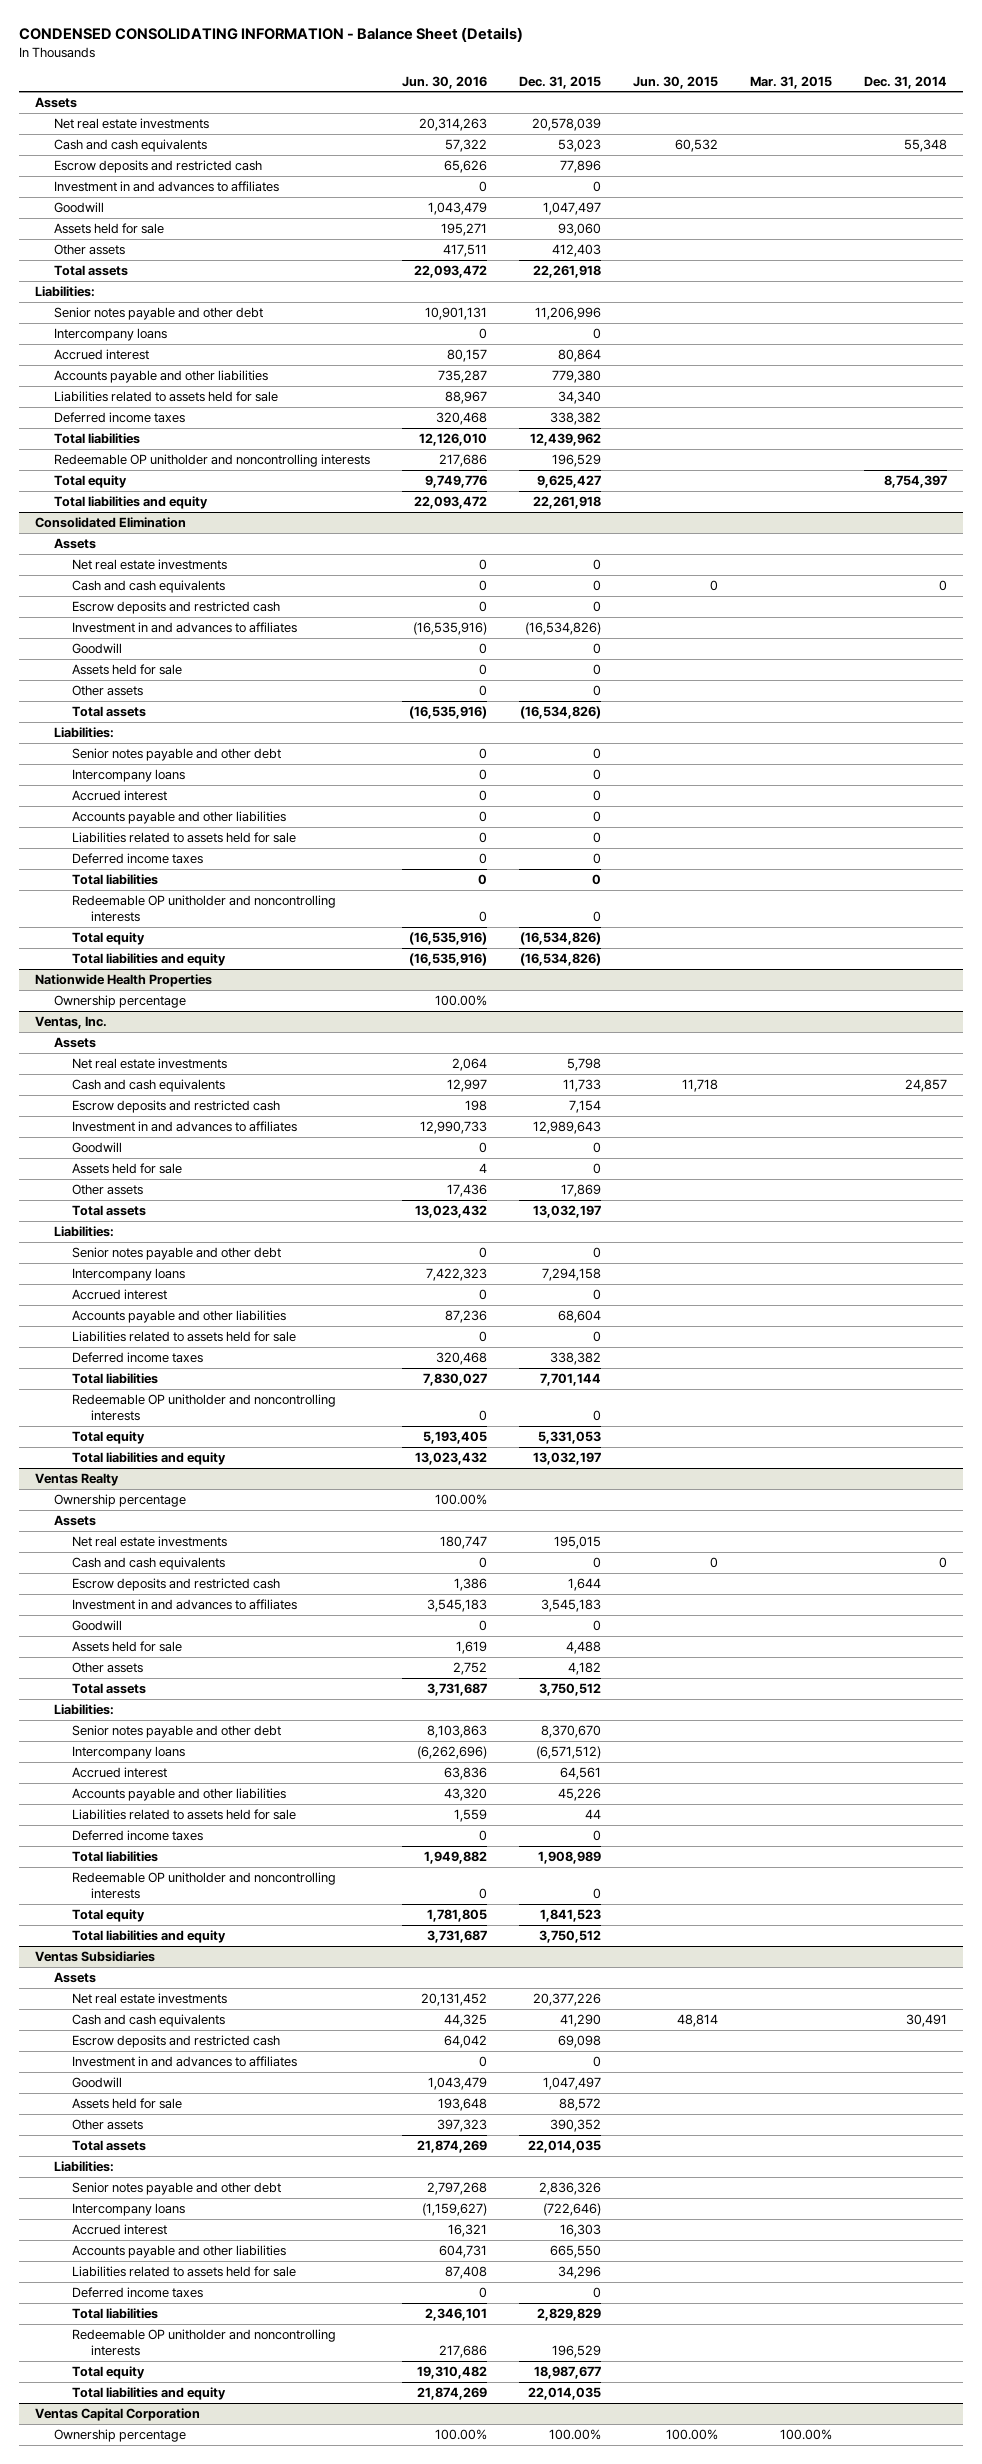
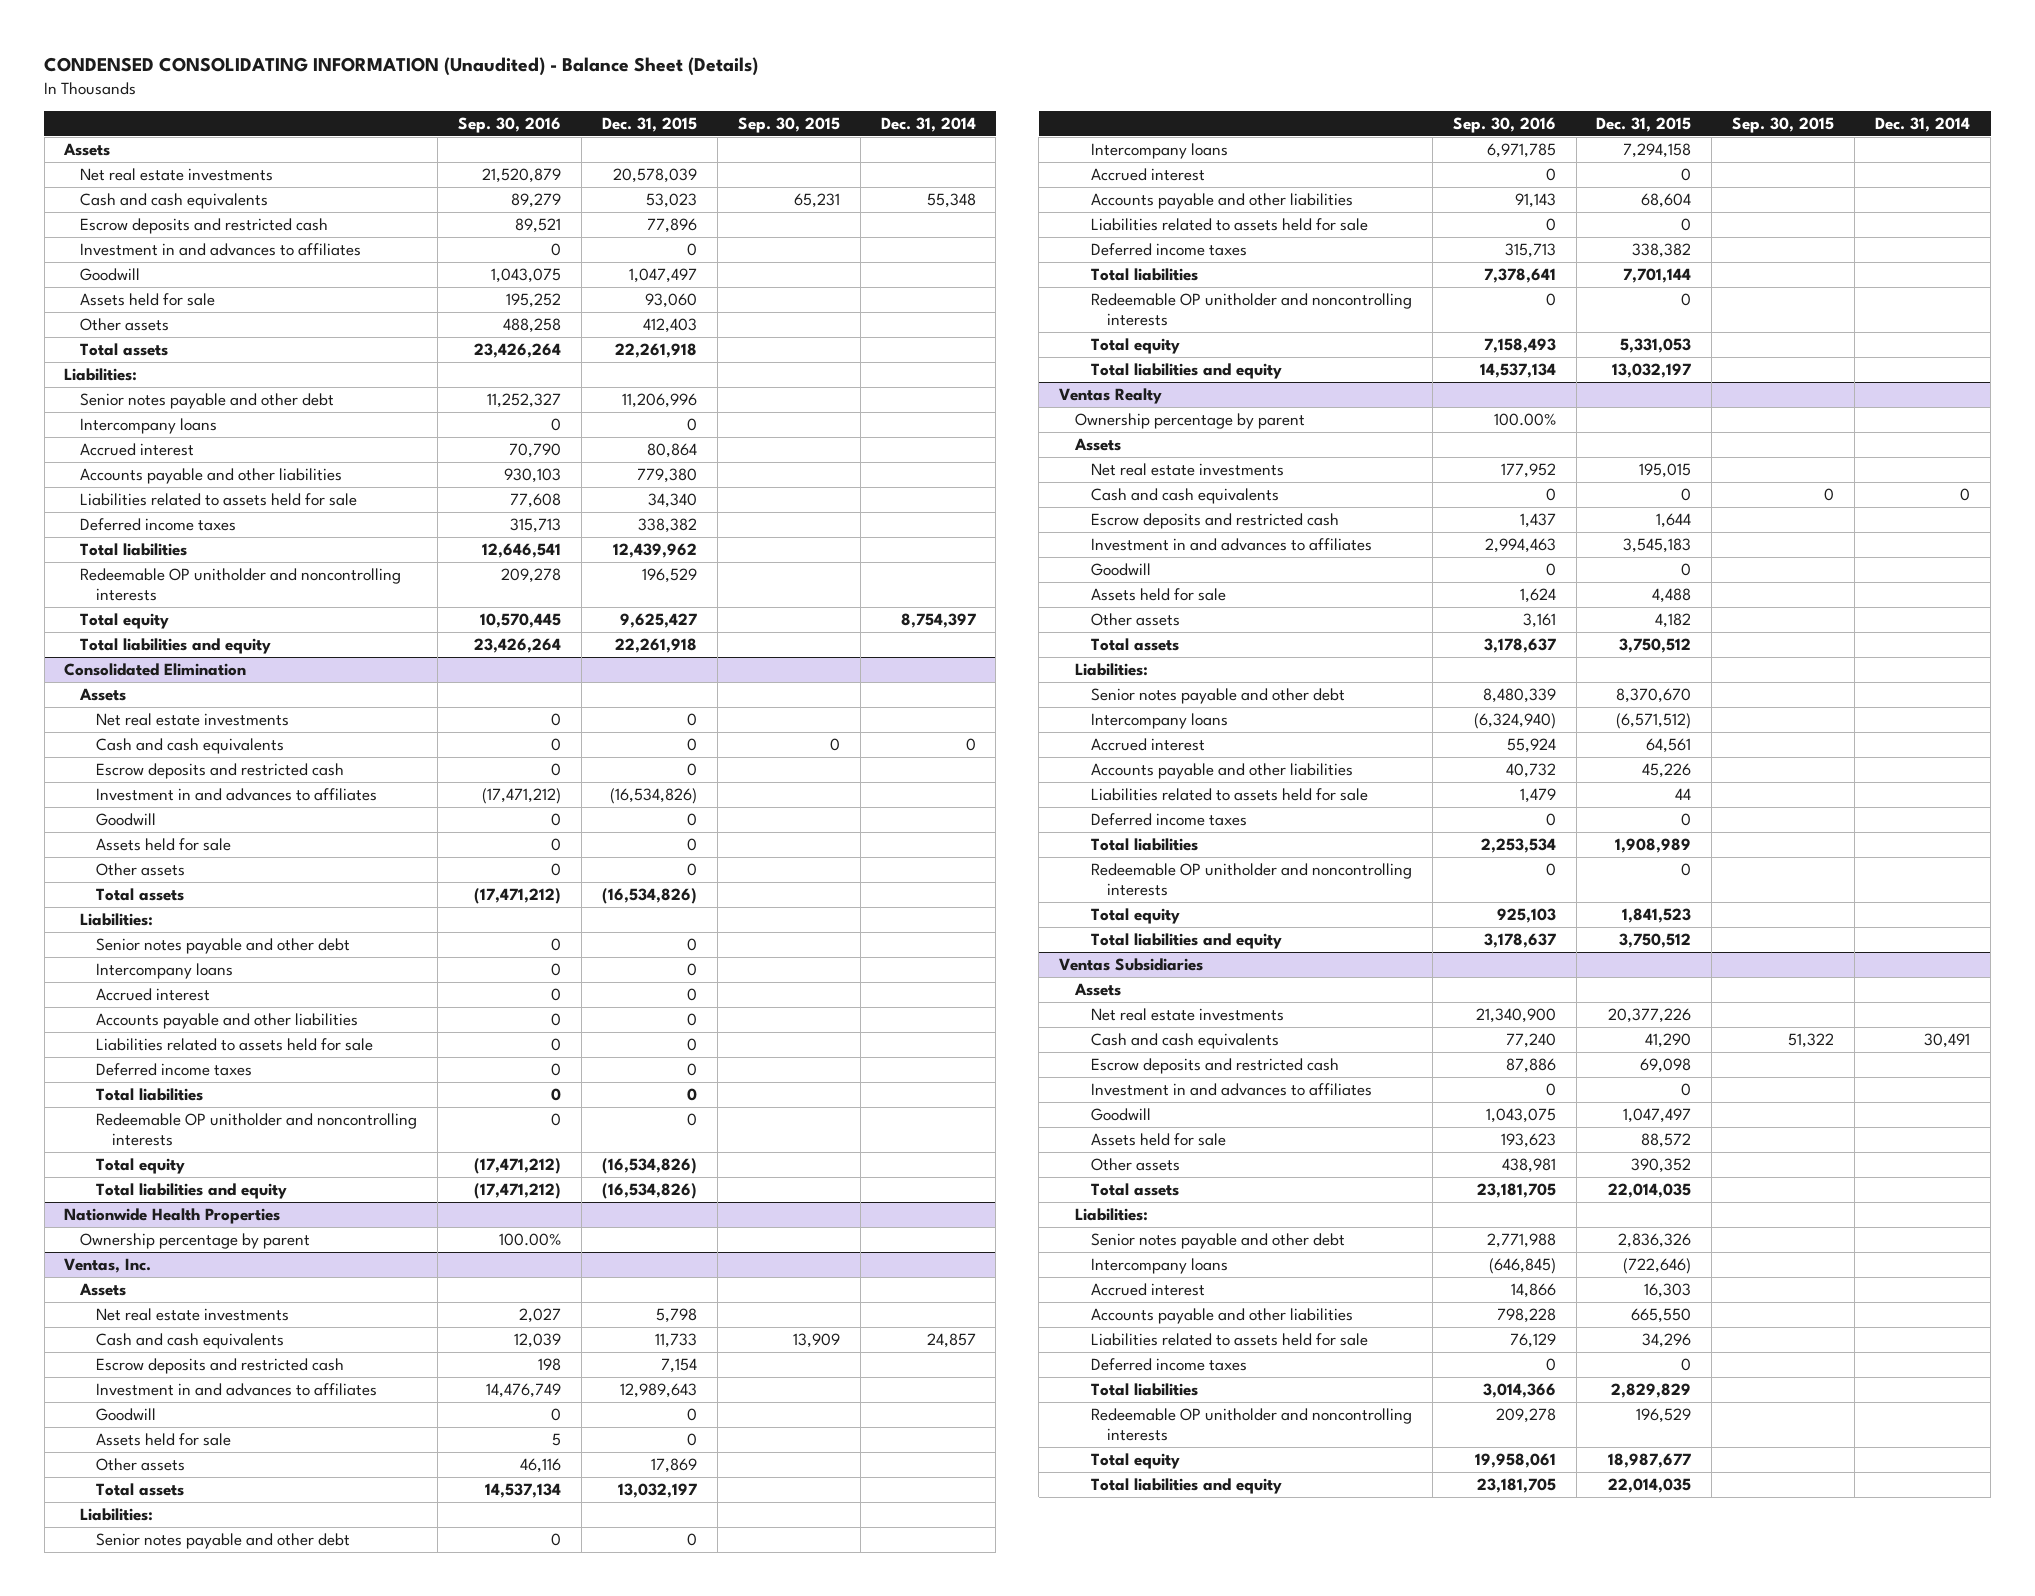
[18,27,523,43] CONDENSED CONSOLIDATING INFORMATION - Balance Sheet (Details) -> [44,56,759,76] CONDENSED CONSOLIDATING INFORMATION (Unaudited) - Balance Sheet (Details)
[401,75,487,89] Jun. 30, 2016 -> none
[632,75,718,89] Jun. 30, 2015 -> none
[750,75,833,89] Mar. 31, 2015 -> none
none -> [458,116,562,133] Sep. 30, 2016
none -> [737,116,840,133] Sep. 30, 2015
[53,995,186,1009] Ownership percentage -> [80,1233,311,1250] Ownership percentage by parent
[53,1494,186,1508] Ownership percentage -> [1074,413,1305,430] Ownership percentage by parent
[34,2408,200,2422] Ventas Capital Corporation -> none
[53,2429,186,2443] Ownership percentage -> none

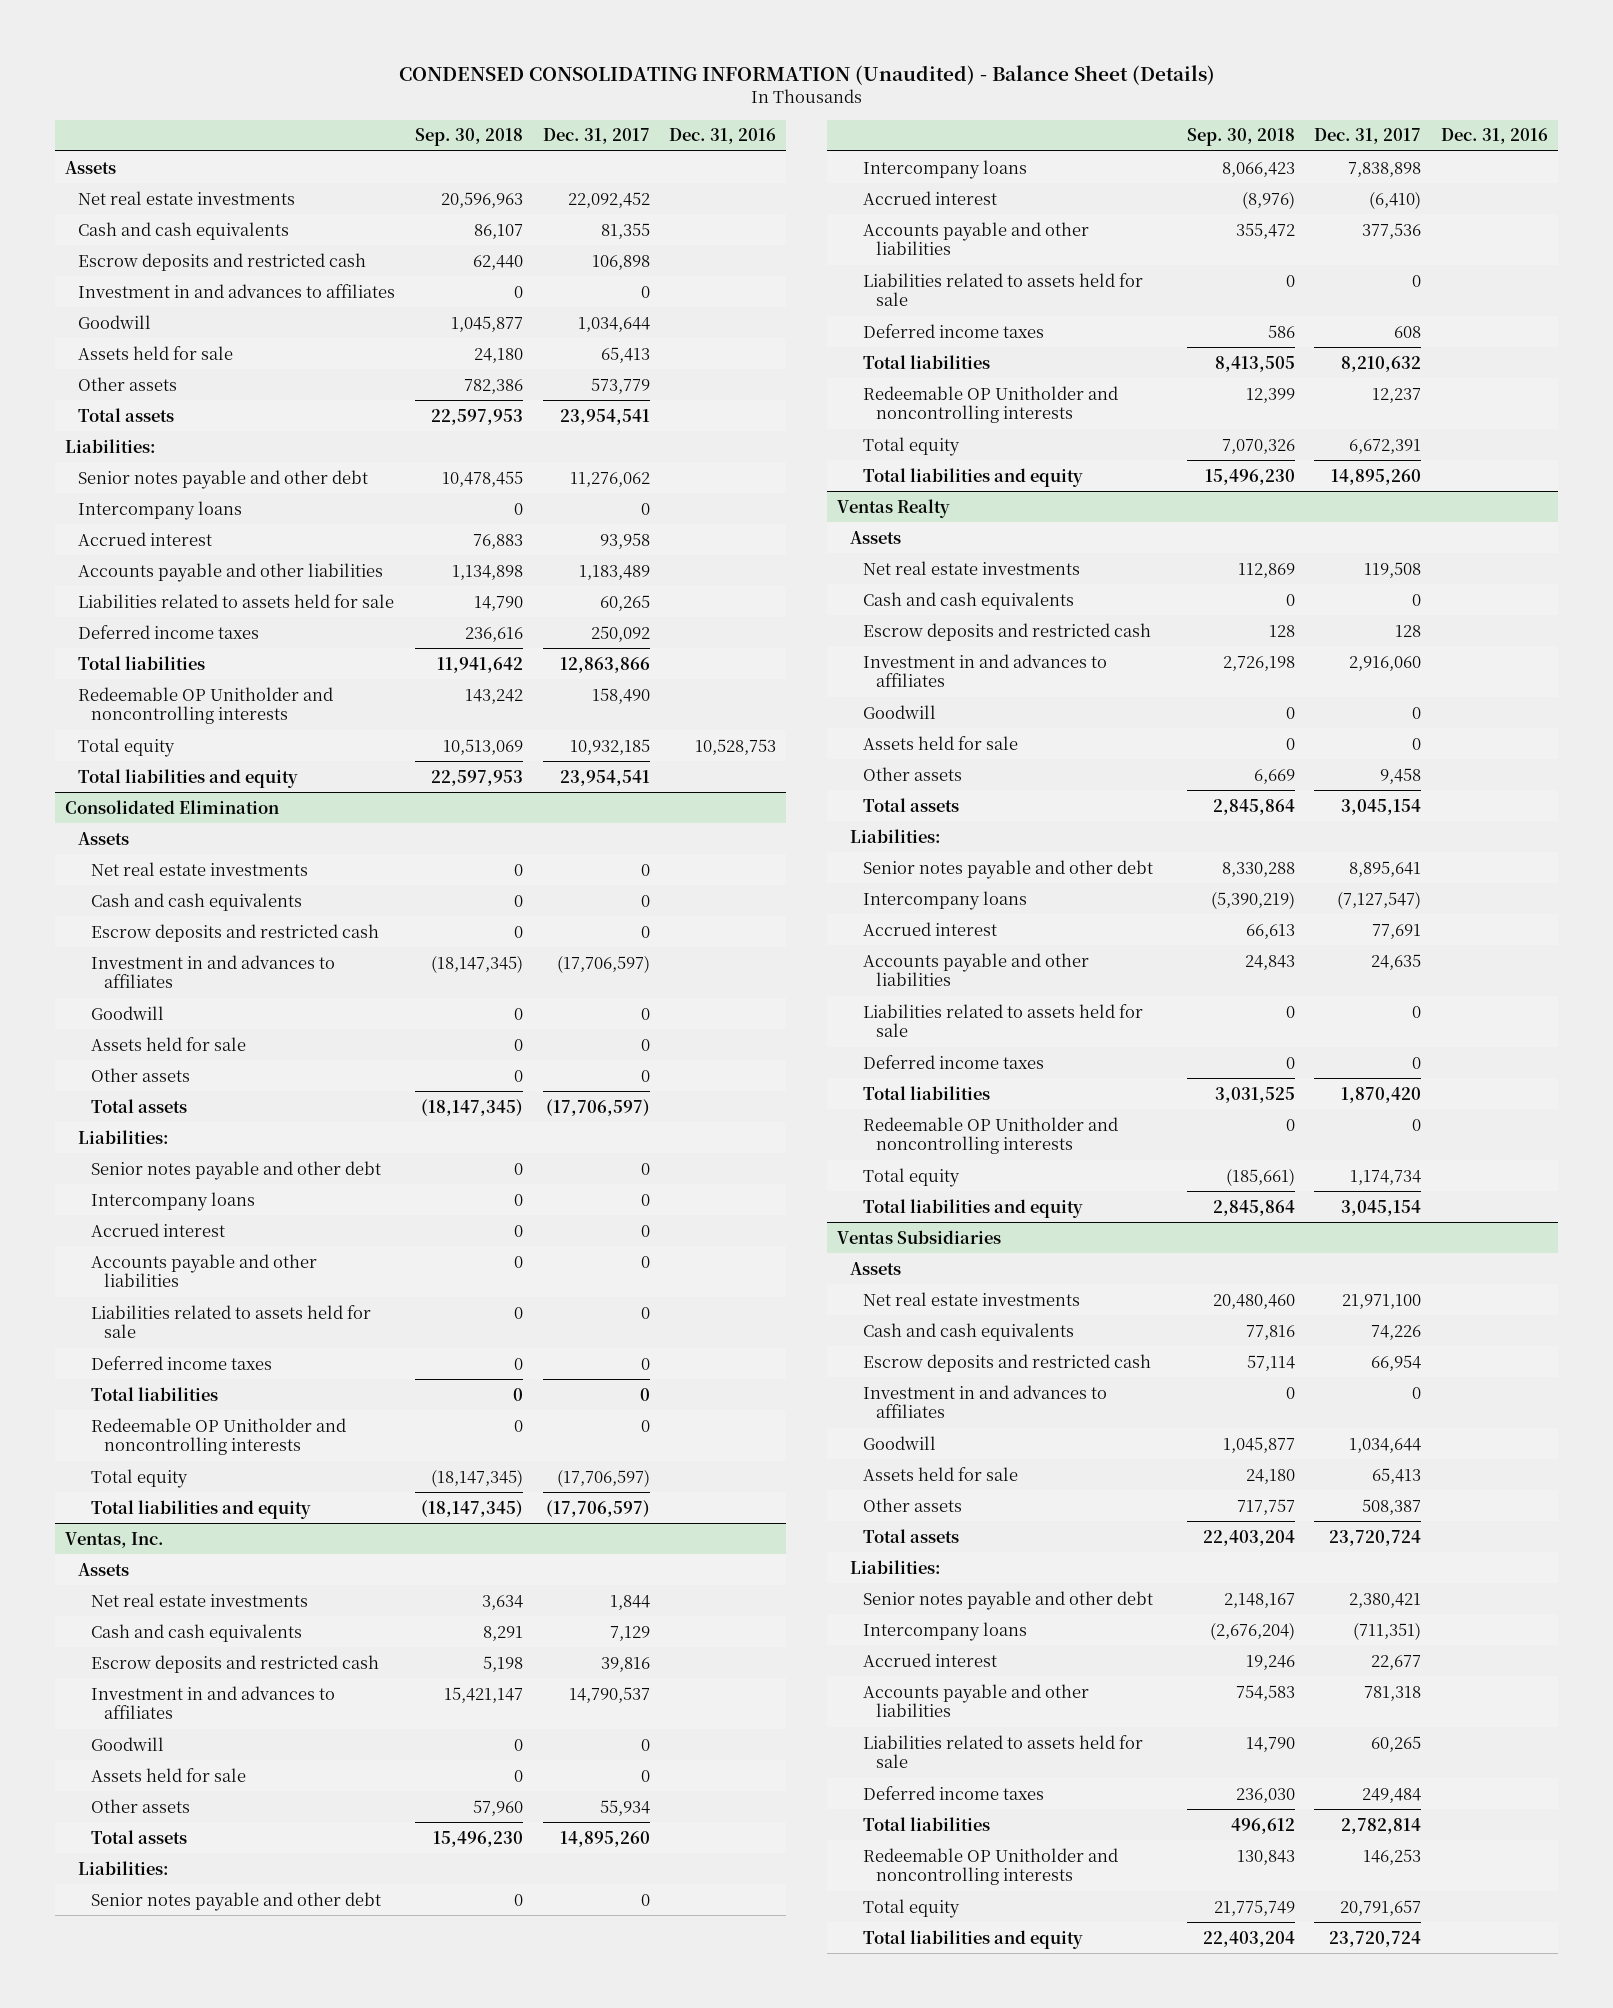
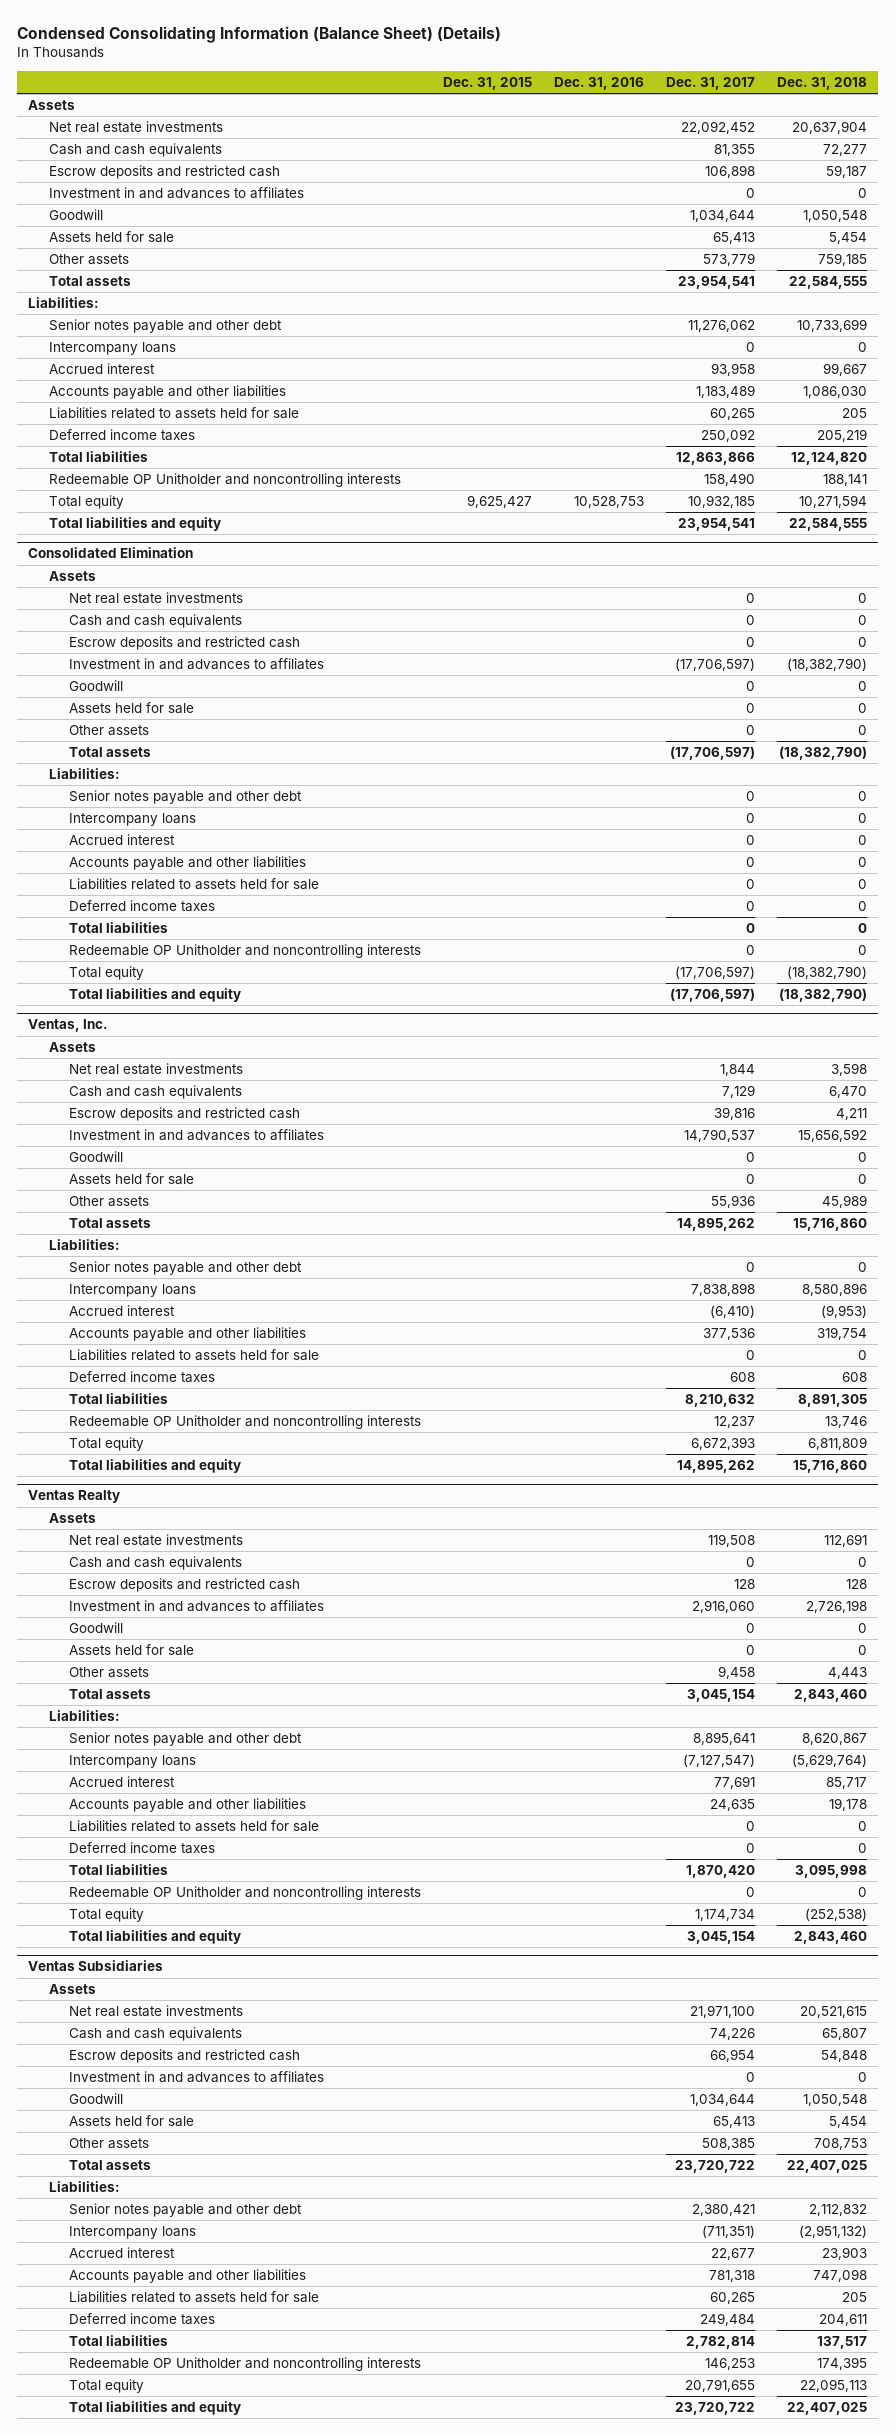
[398,64,1215,85] CONDENSED CONSOLIDATING INFORMATION (Unaudited) - Balance Sheet (Details) -> [17,25,502,43] Condensed Consolidating Information (Balance Sheet) (Details)
[414,128,523,147] Sep. 30, 2018 -> none
none -> [443,76,533,90] Dec. 31, 2015
none -> [777,76,868,90] Dec. 31, 2018
[599,1799,650,1816] 55,934 -> [711,1195,756,1209] 55,936
[559,1830,650,1847] 14,895,260 -> [677,1218,756,1232] 14,895,262
[1349,438,1422,454] 6,672,391 -> [691,1437,756,1451] 6,672,393
[1331,468,1422,485] 14,895,260 -> [677,1460,756,1474] 14,895,262
[1362,1498,1422,1515] 508,387 -> [702,2138,756,2151] 508,385
[1329,1529,1422,1546] 23,720,724 -> [675,2160,756,2174] 23,720,722
[1340,1899,1422,1916] 20,791,657 -> [685,2379,756,2393] 20,791,655
[1329,1930,1422,1947] 23,720,724 -> [675,2402,756,2416] 23,720,722

